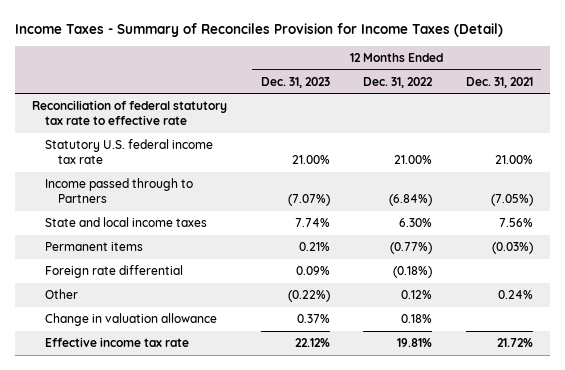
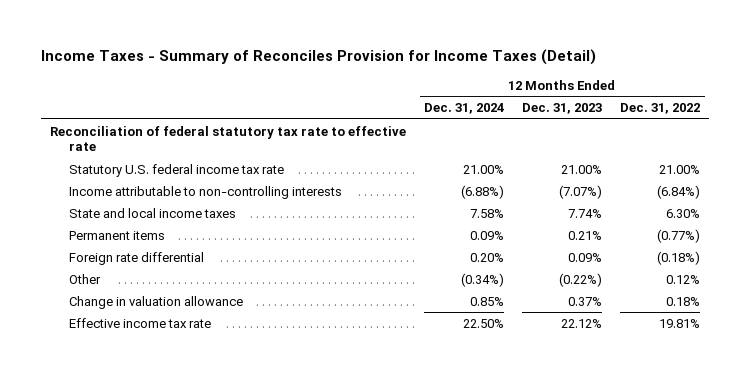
[466,76,534,88] Dec. 31, 2021 -> none
none -> [424,103,505,115] Dec. 31, 2024
[45,178,194,203] Income passed through to Partners -> [69,185,343,199] Income attributable to non-controlling interests

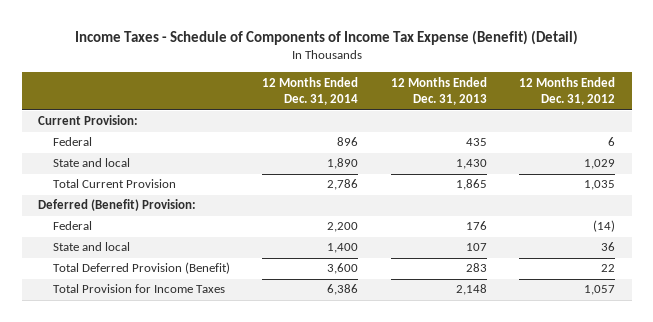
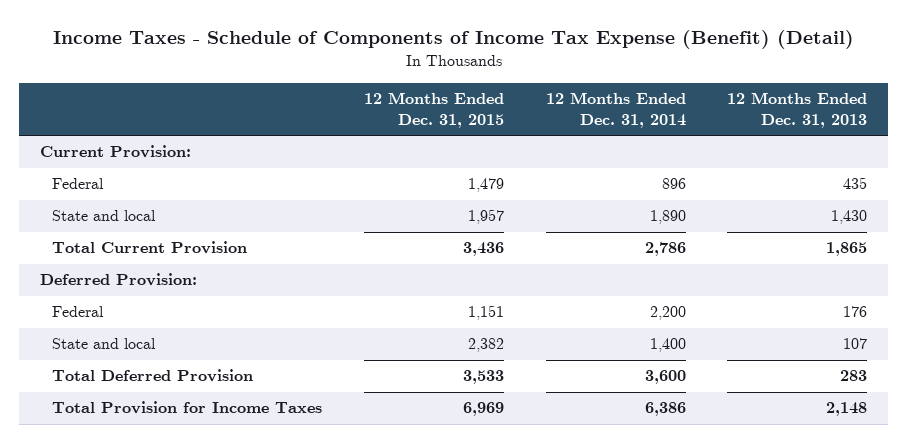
[519,76,616,106] 12 Months Ended Dec. 31, 2012 -> none
none -> [363,91,504,128] 12 Months Ended Dec. 31, 2015
[38,199,197,212] Deferred (Benefit) Provision: -> [40,273,198,287] Deferred Provision:
[52,262,230,275] Total Deferred Provision (Benefit) -> [51,369,253,383] Total Deferred Provision

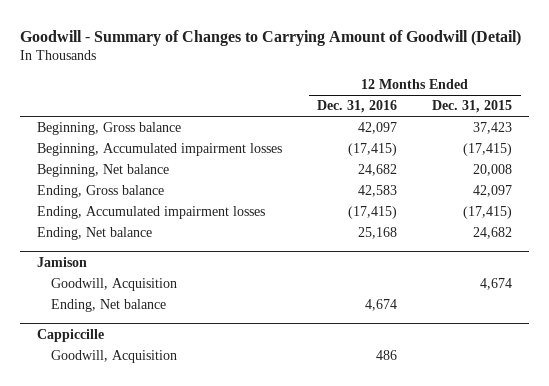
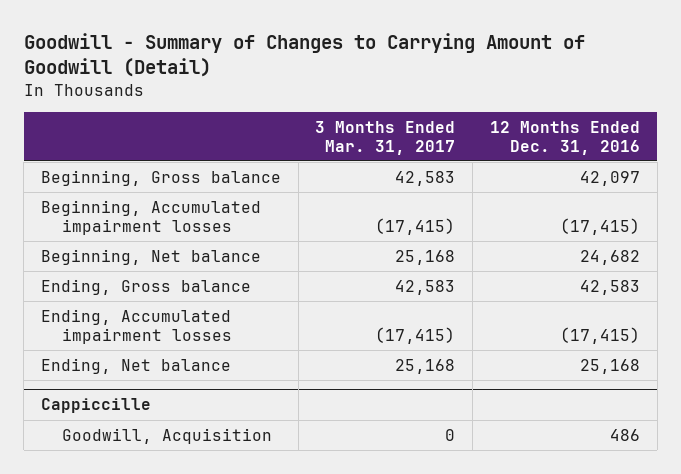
[432,100,513,114] Dec. 31, 2015 -> none
none -> [315,120,456,155] 3 Months Ended Mar. 31, 2017
[37,256,88,267] Jamison -> none
[50,278,177,292] Goodwill, Acquisition -> none
[50,299,166,313] Ending, Net balance -> none

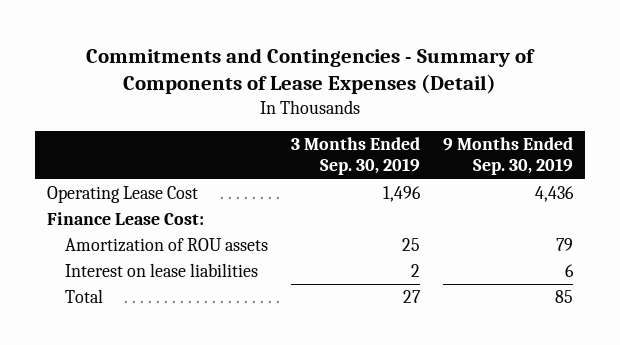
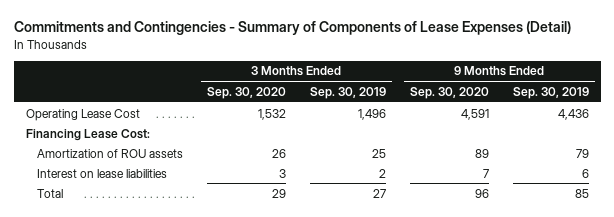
none -> [206,86,286,99] Sep. 30, 2020
none -> [409,86,489,99] Sep. 30, 2020
[46,212,204,226] Finance Lease Cost: -> [25,128,150,141] Financing Lease Cost:

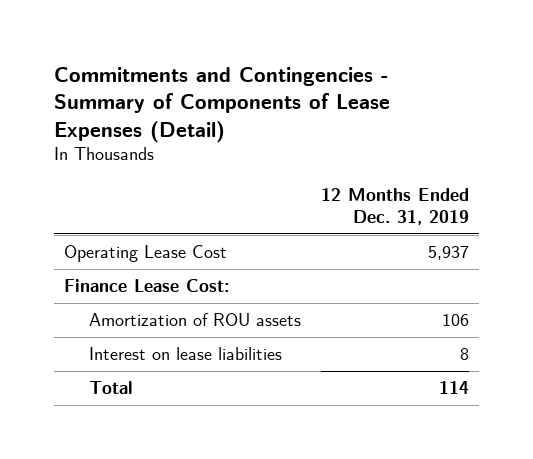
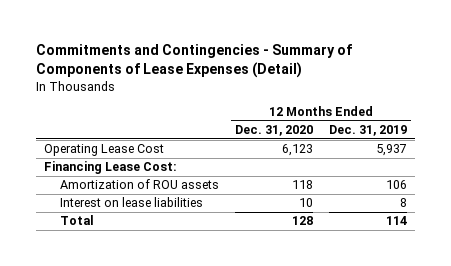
none -> [234,125,313,137] Dec. 31, 2020
[64,279,230,293] Finance Lease Cost: -> [44,161,178,175] Financing Lease Cost:

